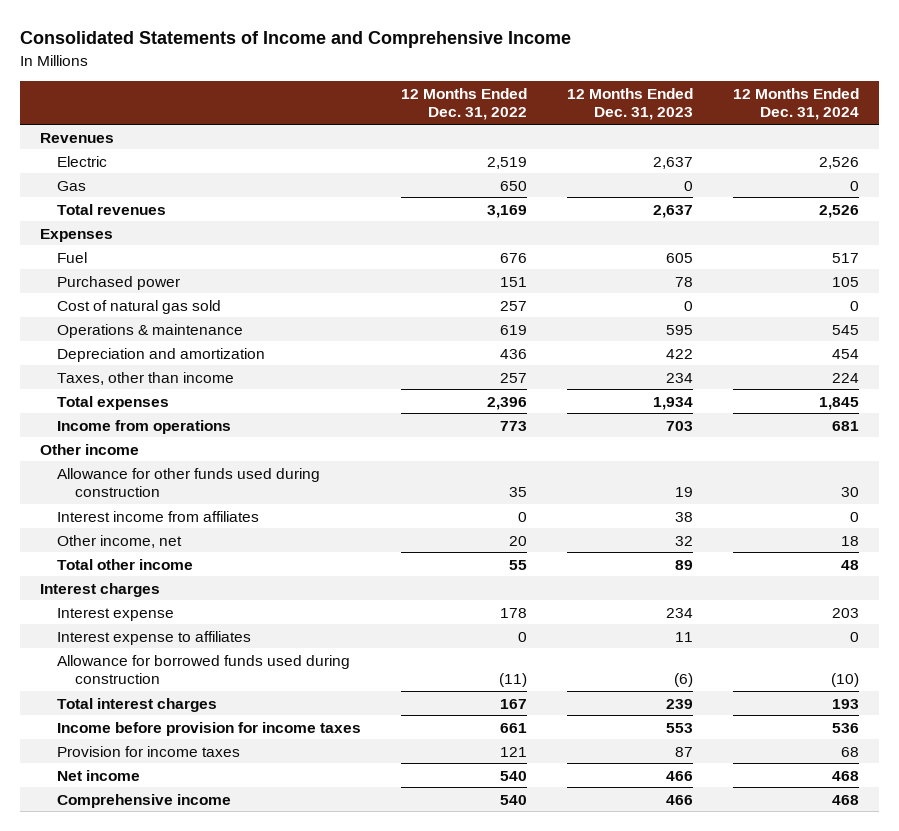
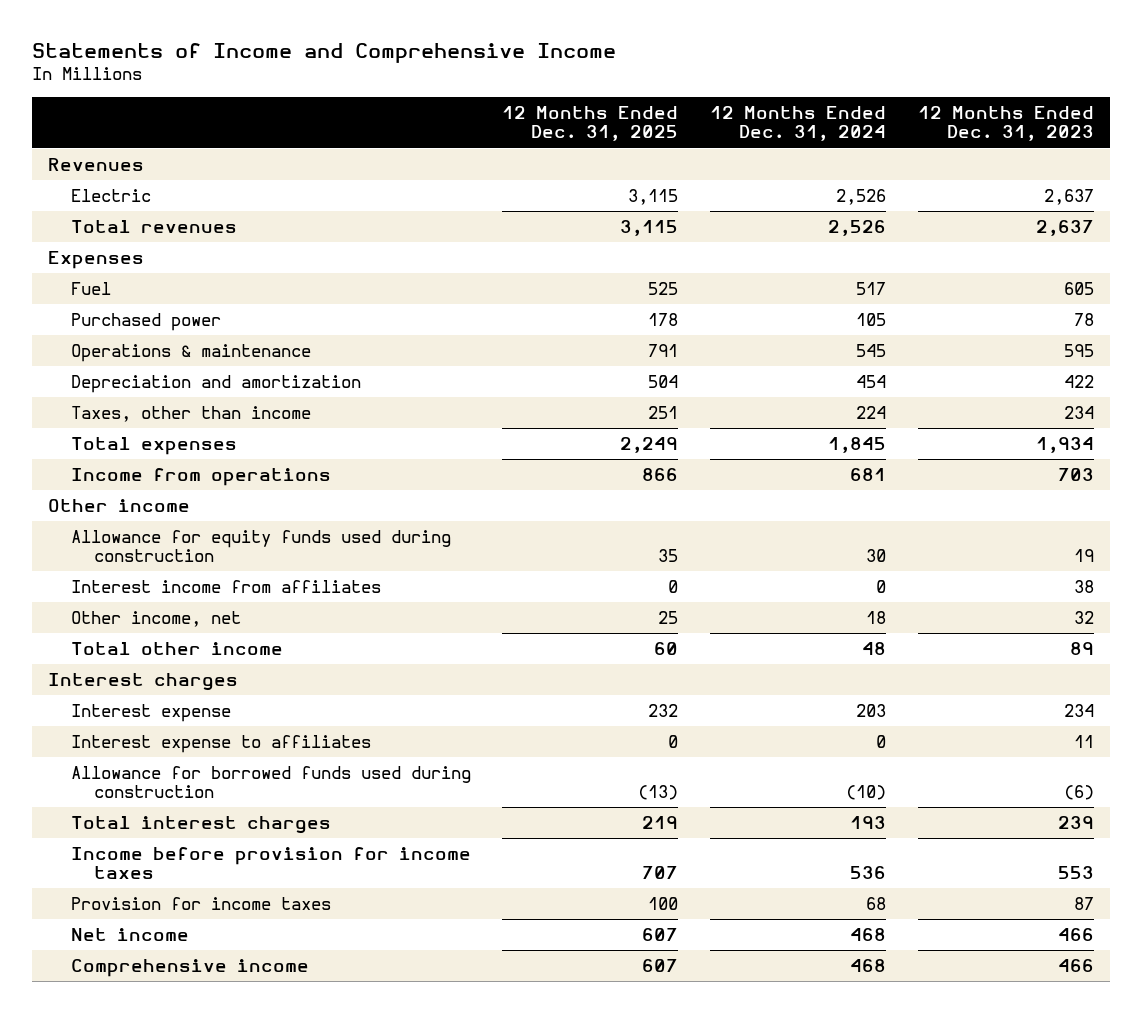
[20,31,572,49] Consolidated Statements of Income and Comprehensive Income -> [31,42,616,63] Statements of Income and Comprehensive Income
[401,88,528,121] 12 Months Ended Dec. 31, 2022 -> none
none -> [502,105,679,142] 12 Months Ended Dec. 31, 2025
[57,180,87,191] Gas -> none
[57,299,222,314] Cost of natural gas sold -> none
[57,467,321,497] Allowance for other funds used during construction -> [70,529,451,563] Allowance for equity funds used during construction

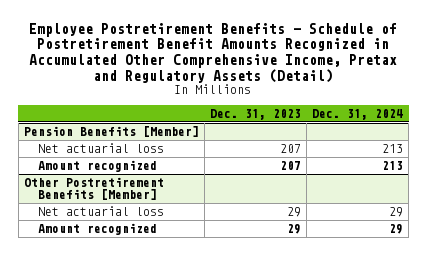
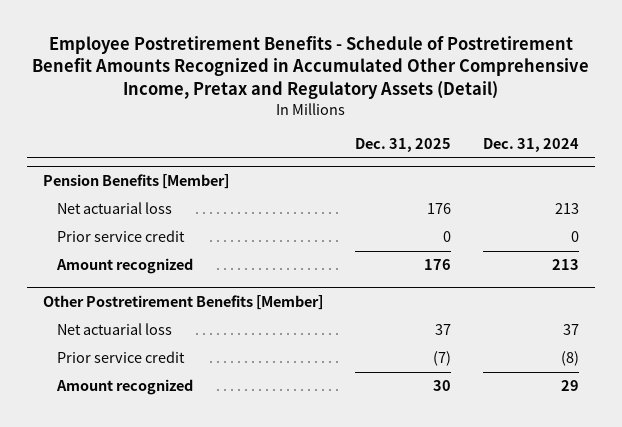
[209,108,301,120] Dec. 31, 2023 -> none
none -> [355,137,452,152] Dec. 31, 2025
none -> [56,230,185,243] Prior service credit
[389,207,404,218] 29 -> [563,324,580,336] 37
none -> [56,351,185,364] Prior service credit

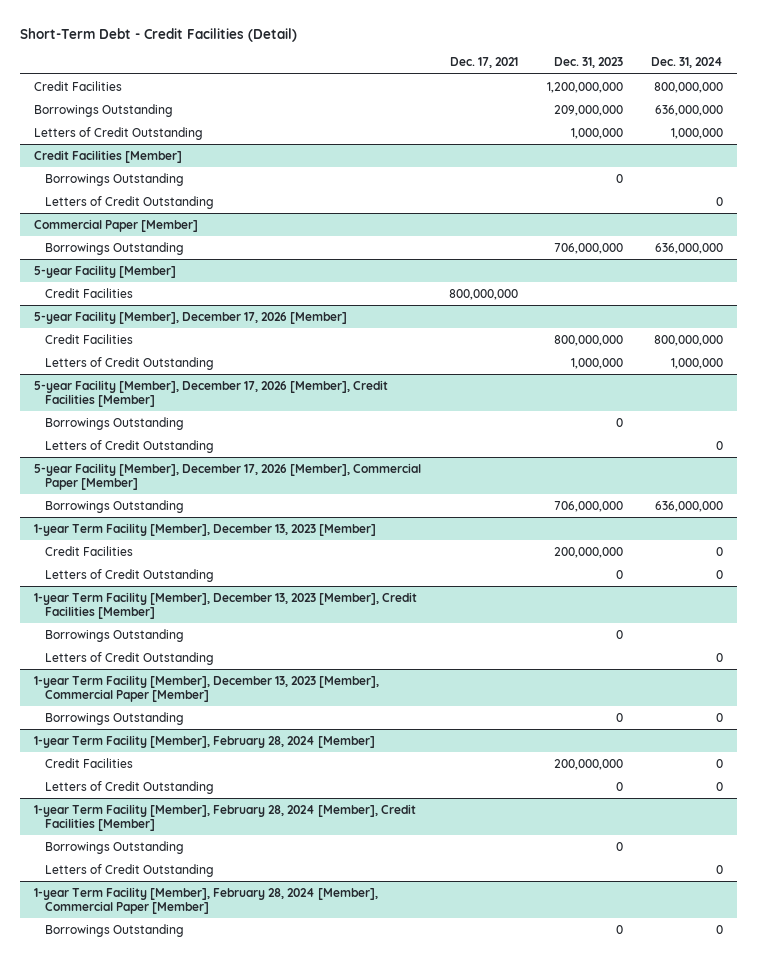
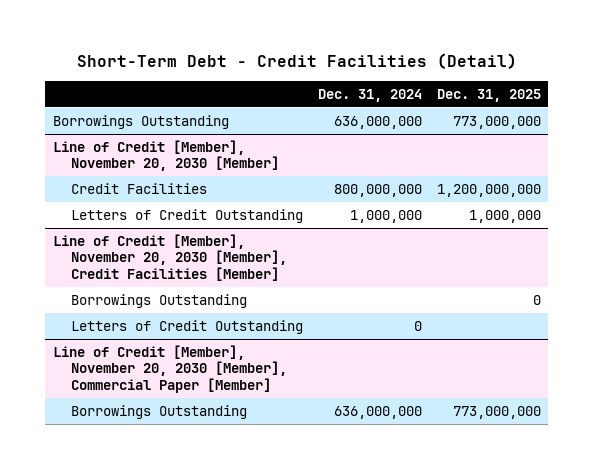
[450,57,519,69] Dec. 17, 2021 -> none
[553,57,623,69] Dec. 31, 2023 -> none
none -> [436,88,541,102] Dec. 31, 2025
[34,80,123,91] Credit Facilities -> none
[34,126,204,140] Letters of Credit Outstanding -> none
[34,149,183,163] Credit Facilities [Member] -> none
[44,172,184,186] Borrowings Outstanding -> none
[44,195,214,209] Letters of Credit Outstanding -> none
[34,218,199,232] Commercial Paper [Member] -> none
[44,241,184,255] Borrowings Outstanding -> none
[34,264,177,278] 5-year Facility [Member] -> none
[44,287,133,298] Credit Facilities -> none
[34,310,348,324] 5-year Facility [Member], December 17, 2026 [Member] -> none
none -> [52,139,279,172] Line of Credit [Member], November 20, 2030 [Member]
[34,379,389,407] 5-year Facility [Member], December 17, 2026 [Member], Credit Facilities [Member] -> none
none -> [52,233,287,281] Line of Credit [Member], November 20, 2030 [Member], Credit Facilities [Member]
[34,462,422,490] 5-year Facility [Member], December 17, 2026 [Member], Commercial Paper [Member] -> none
none -> [52,344,287,393] Line of Credit [Member], November 20, 2030 [Member], Commercial Paper [Member]
[34,522,377,536] 1-year Term Facility [Member], December 13, 2023 [Member] -> none
[44,545,133,556] Credit Facilities -> none
[44,568,214,582] Letters of Credit Outstanding -> none
[34,591,418,619] 1-year Term Facility [Member], December 13, 2023 [Member], Credit Facilities [Member] -> none
[44,628,184,642] Borrowings Outstanding -> none
[44,651,214,665] Letters of Credit Outstanding -> none
[34,674,380,702] 1-year Term Facility [Member], December 13, 2023 [Member], Commercial Paper [Member] -> none
[44,711,184,725] Borrowings Outstanding -> none
[34,734,376,748] 1-year Term Facility [Member], February 28, 2024 [Member] -> none
[44,757,133,768] Credit Facilities -> none
[44,780,214,794] Letters of Credit Outstanding -> none
[34,803,417,831] 1-year Term Facility [Member], February 28, 2024 [Member], Credit Facilities [Member] -> none
[44,840,184,854] Borrowings Outstanding -> none
[44,863,214,877] Letters of Credit Outstanding -> none
[34,886,379,914] 1-year Term Facility [Member], February 28, 2024 [Member], Commercial Paper [Member] -> none
[44,923,184,937] Borrowings Outstanding -> none

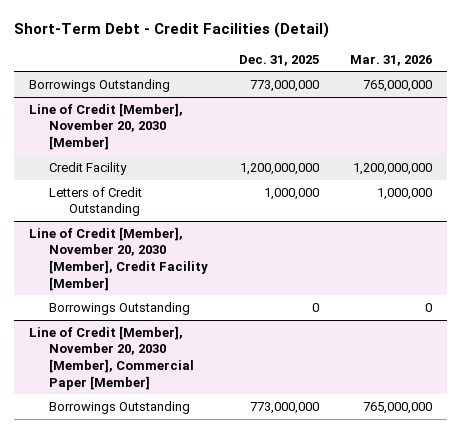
[317,88,422,102] Dec. 31, 2024 -> none
none -> [349,54,432,66] Mar. 31, 2026
[70,182,207,194] Credit Facilities -> [49,161,128,175] Credit Facility
[52,233,287,281] Line of Credit [Member], November 20, 2030 [Member], Credit Facilities [Member] -> [29,226,209,291] Line of Credit [Member], November 20, 2030 [Member], Credit Facility [Member]
[70,319,303,334] Letters of Credit Outstanding -> none

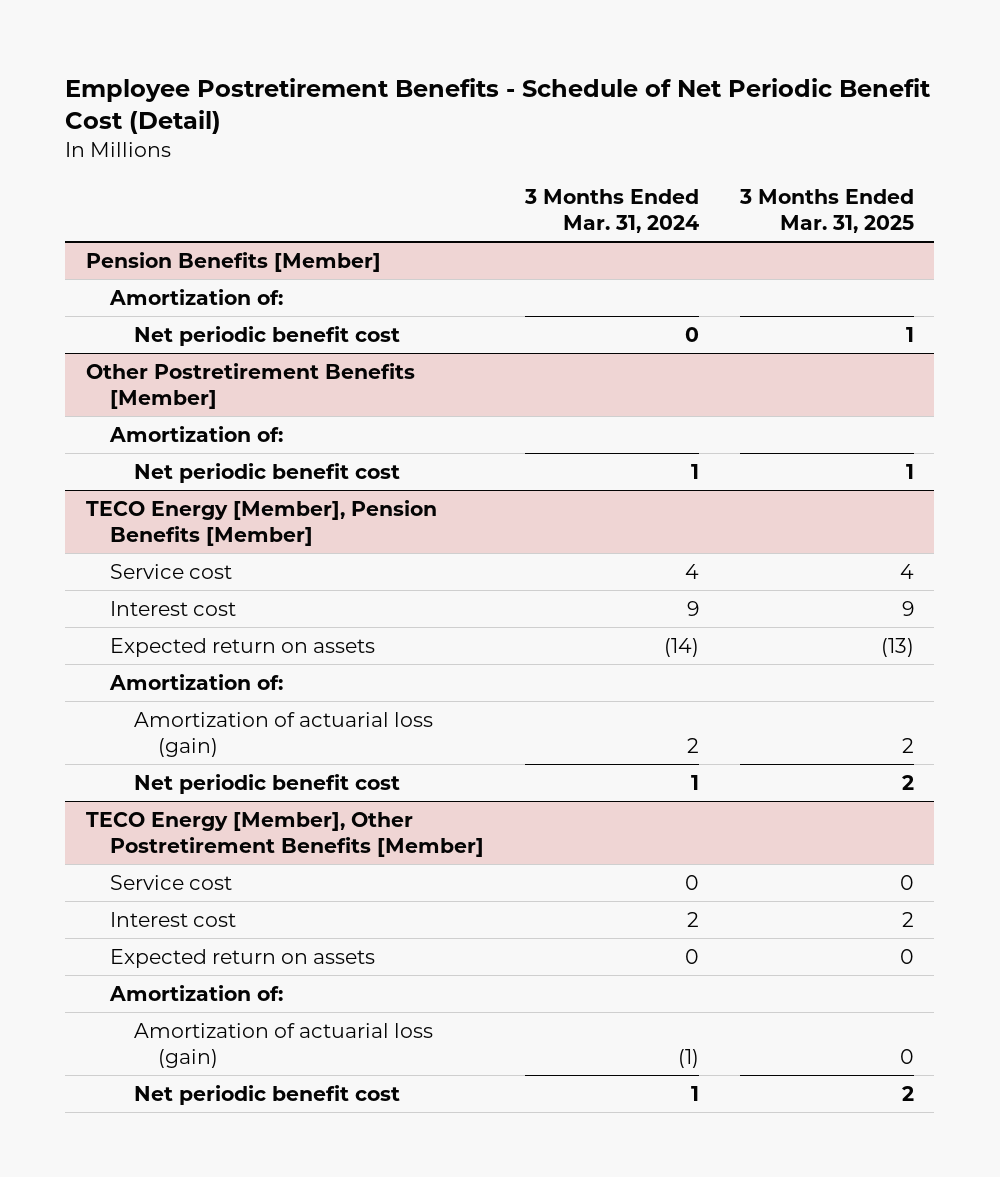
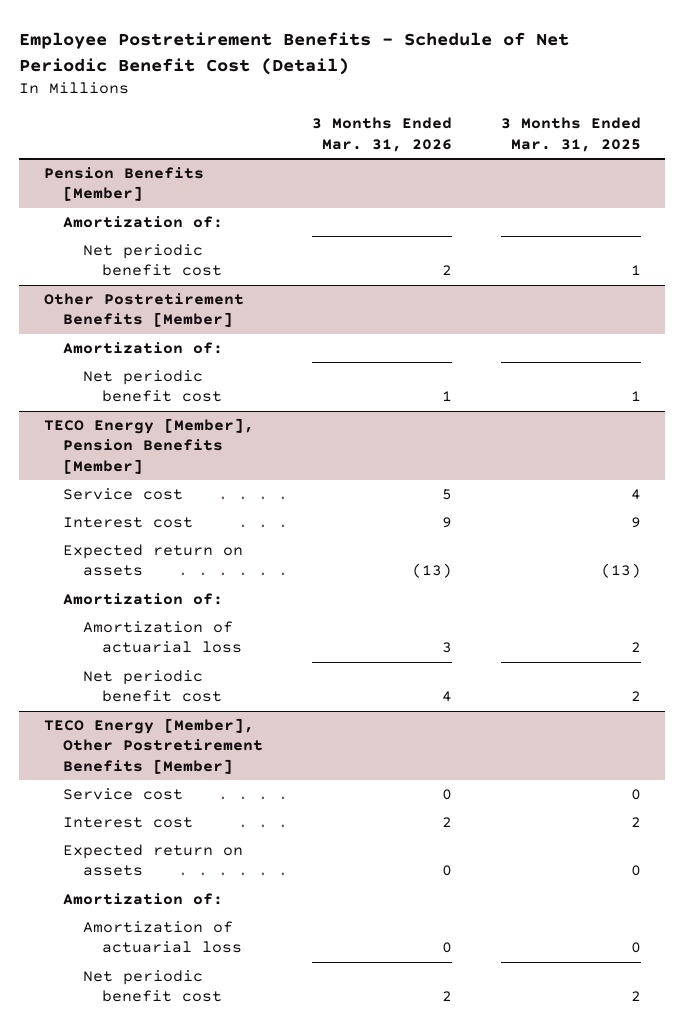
[523,188,699,233] 3 Months Ended Mar. 31, 2024 -> none
none -> [312,117,453,152] 3 Months Ended Mar. 31, 2026
[134,711,434,758] Amortization of actuarial loss (gain) -> [82,621,243,654] Amortization of actuarial loss
[134,1022,434,1069] Amortization of actuarial loss (gain) -> [82,921,243,954] Amortization of actuarial loss

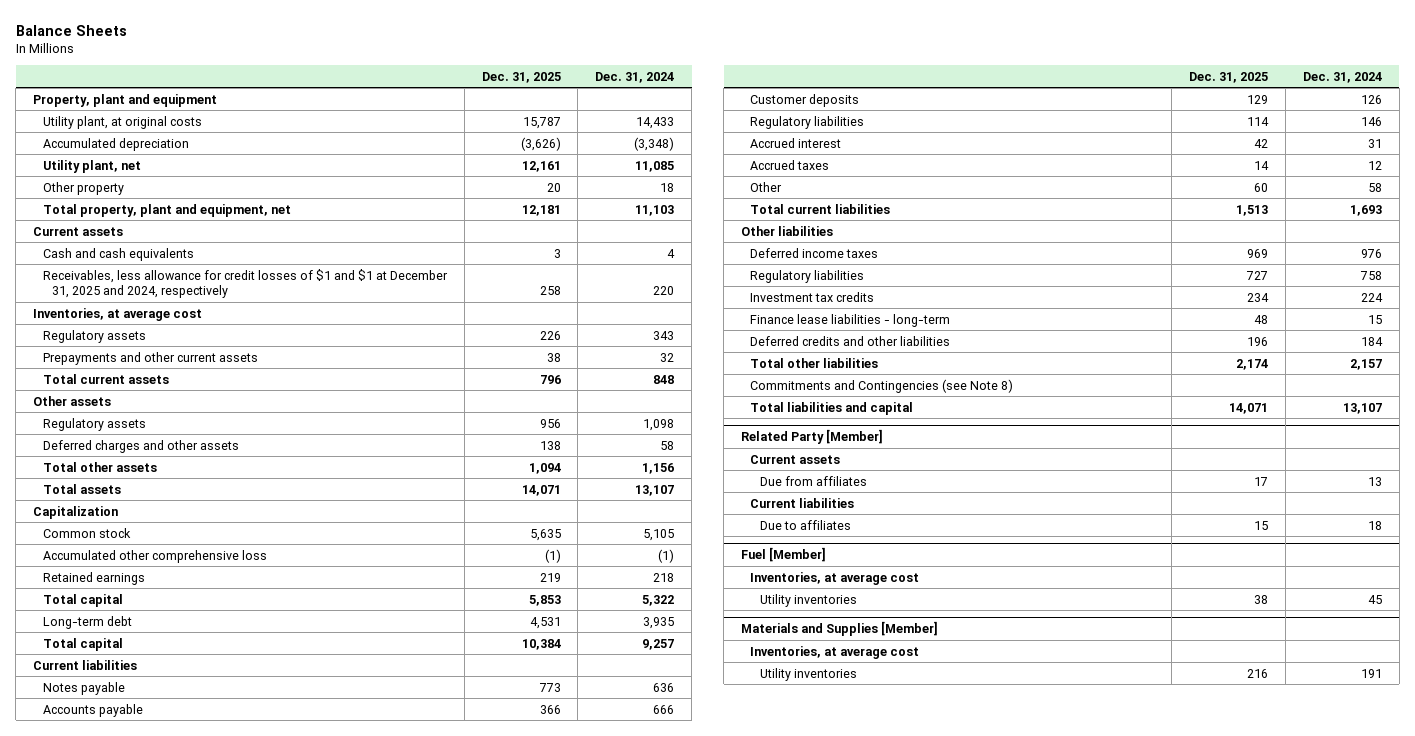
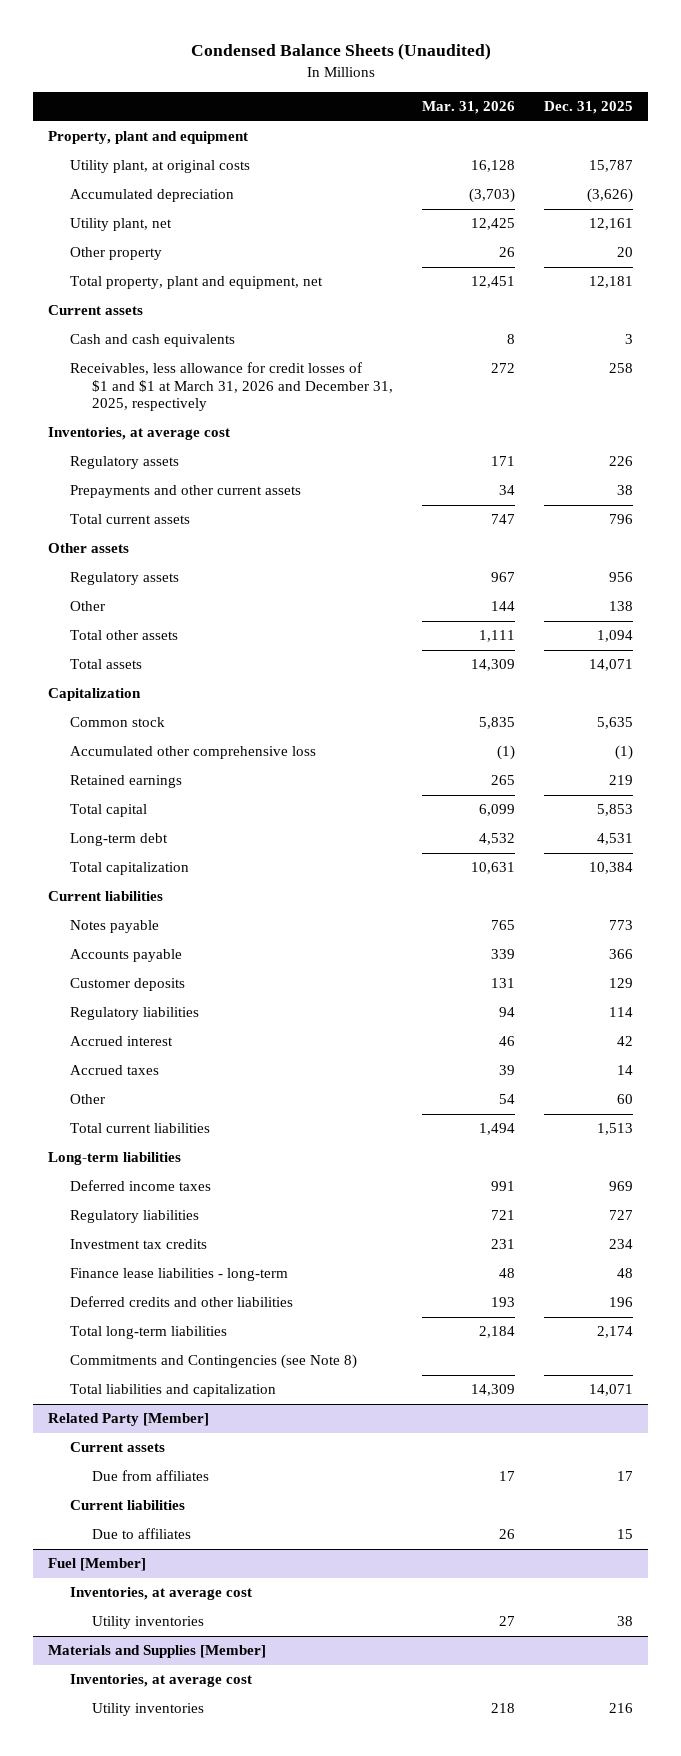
[15,24,127,36] Balance Sheets -> [190,43,491,61] Condensed Balance Sheets (Unaudited)
[595,71,675,83] Dec. 31, 2024 -> none
none -> [422,101,516,115] Mar. 31, 2026
[42,268,448,299] Receivables, less allowance for credit losses of $1 and $1 at December 31, 2025 and 2024, respectively -> [69,362,393,412] Receivables, less allowance for credit losses of $1 and $1 at March 31, 2026 and December 31, 2025, respectively
[42,439,239,453] Deferred charges and other assets -> [69,601,105,612] Other
[42,637,123,651] Total capital -> [69,862,189,876] Total capitalization
[740,225,833,236] Other liabilities -> [47,1152,181,1166] Long-term liabilities
[750,357,879,368] Total other liabilities -> [69,1326,227,1340] Total long-term liabilities
[750,401,914,415] Total liabilities and capital -> [69,1384,276,1398] Total liabilities and capitalization

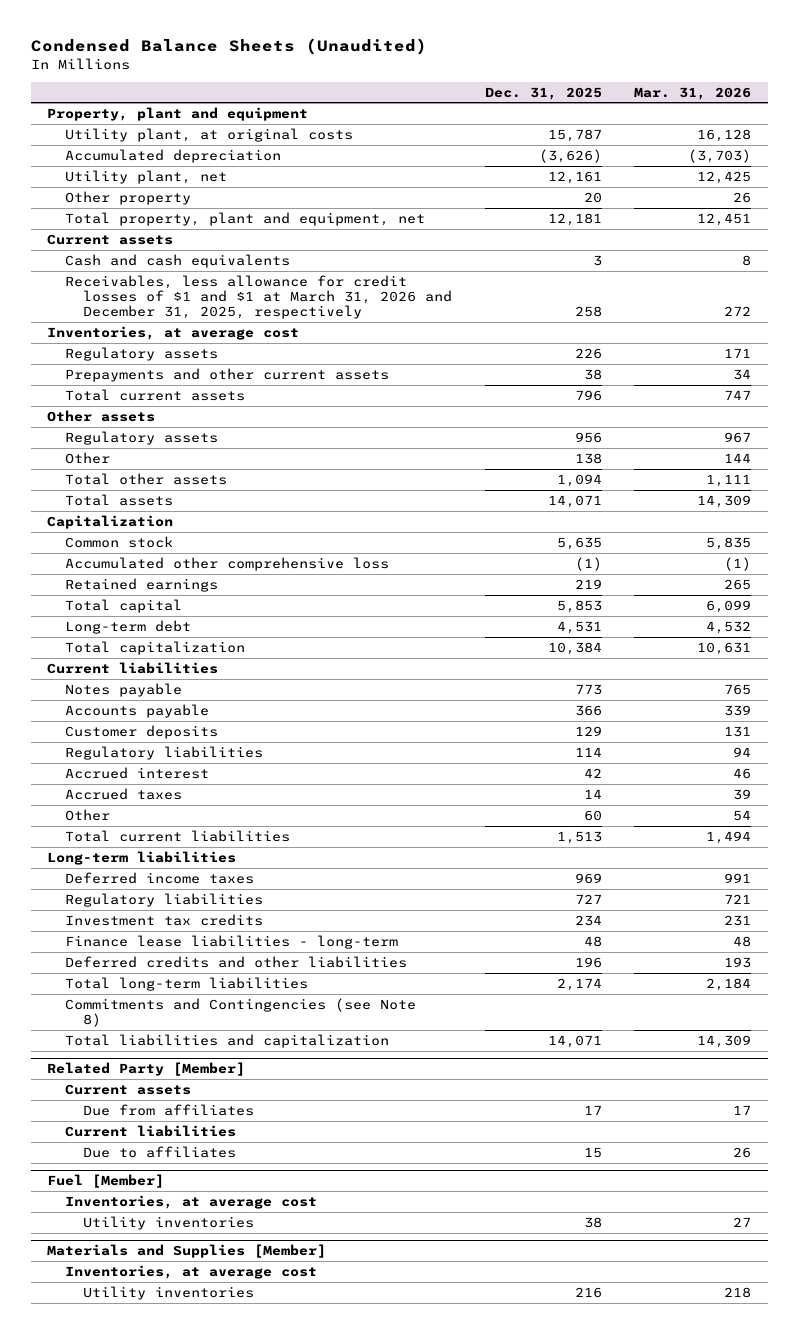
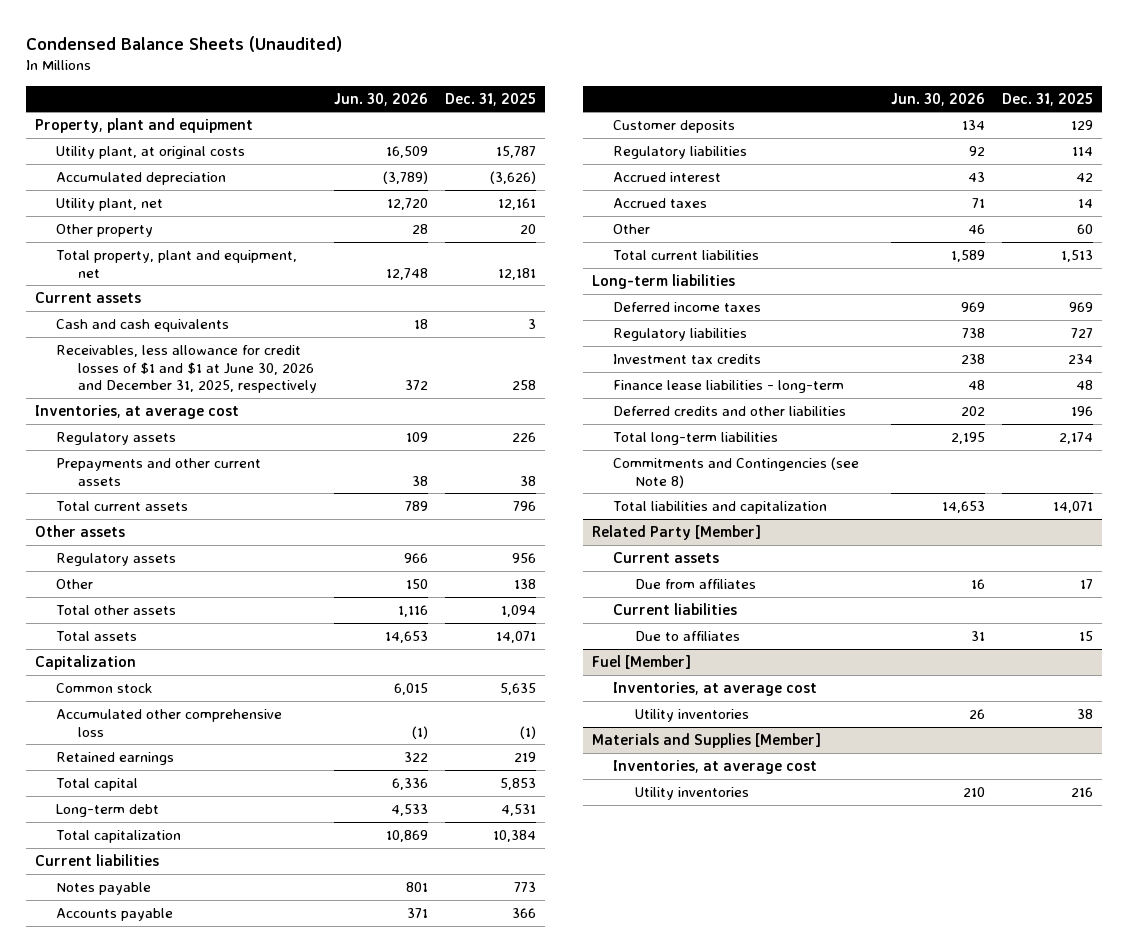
[634,86,752,100] Mar. 31, 2026 -> none
none -> [334,92,429,106] Jun. 30, 2026
[65,274,452,320] Receivables, less allowance for credit losses of $1 and $1 at March 31, 2026 and December 31, 2025, respectively -> [56,344,317,394] Receivables, less allowance for credit losses of $1 and $1 at June 30, 2026 and December 31, 2025, respectively

